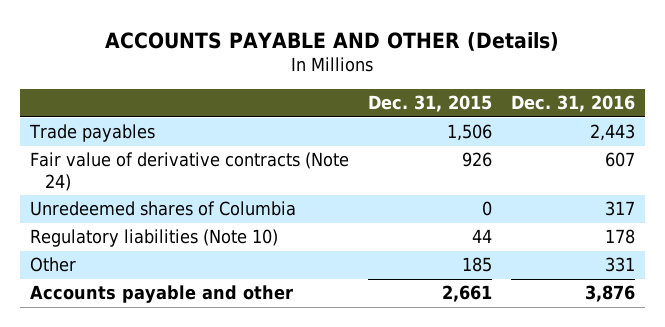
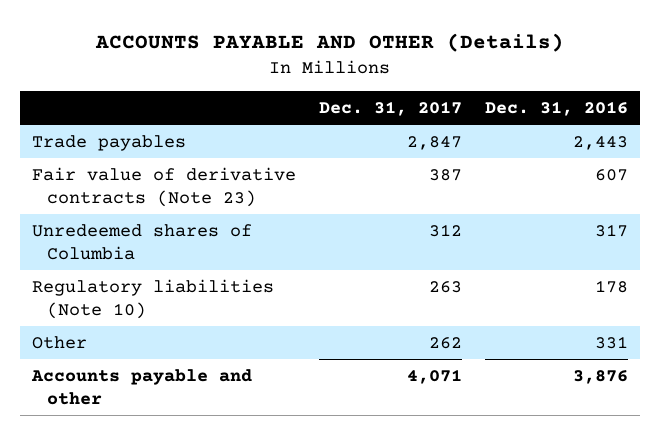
[367,95,492,113] Dec. 31, 2015 -> none
none -> [318,100,462,116] Dec. 31, 2017
[29,152,349,191] Fair value of derivative contracts (Note 24) -> [31,166,296,208] Fair value of derivative contracts (Note 23)

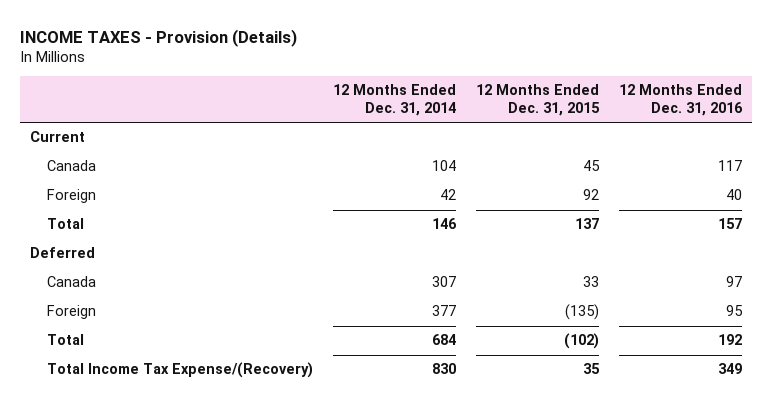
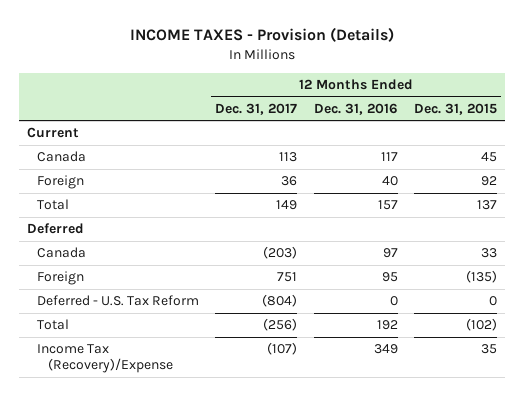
[332,84,456,116] 12 Months Ended Dec. 31, 2014 -> none
none -> [215,102,298,115] Dec. 31, 2017
none -> [37,295,200,307] Deferred - U.S. Tax Reform
[46,362,313,379] Total Income Tax Expense/(Recovery) -> [37,344,173,374] Income Tax (Recovery)/Expense

